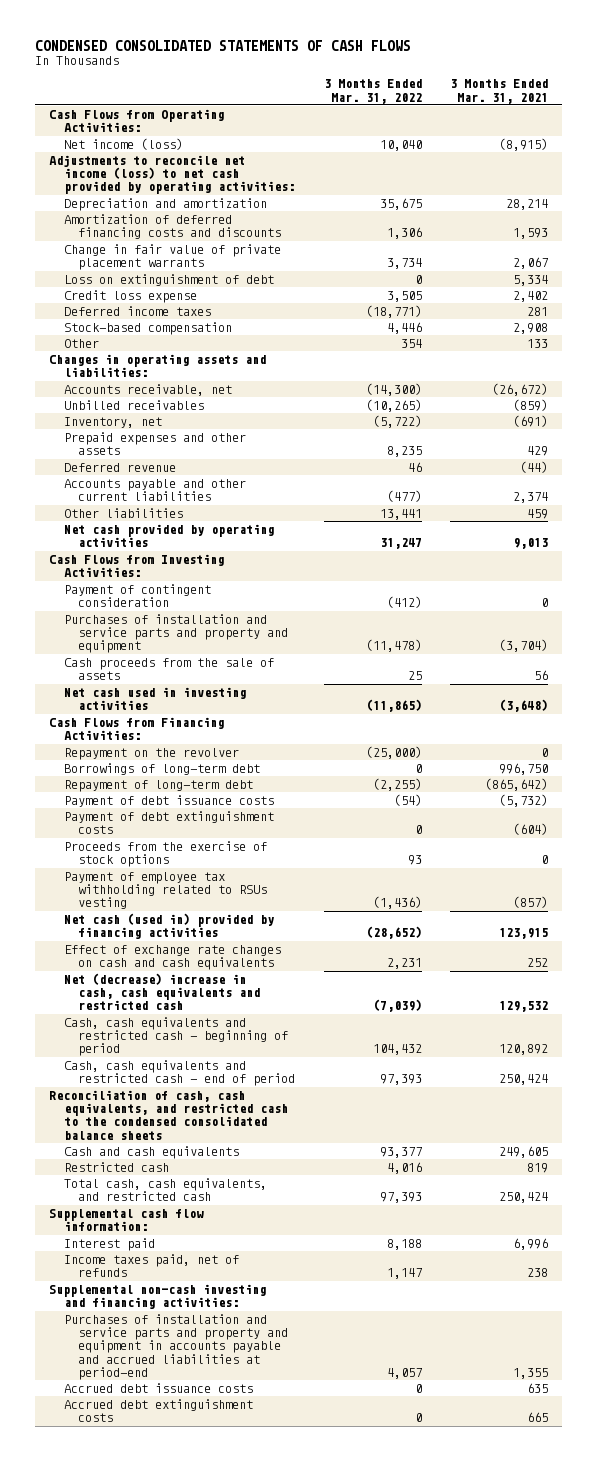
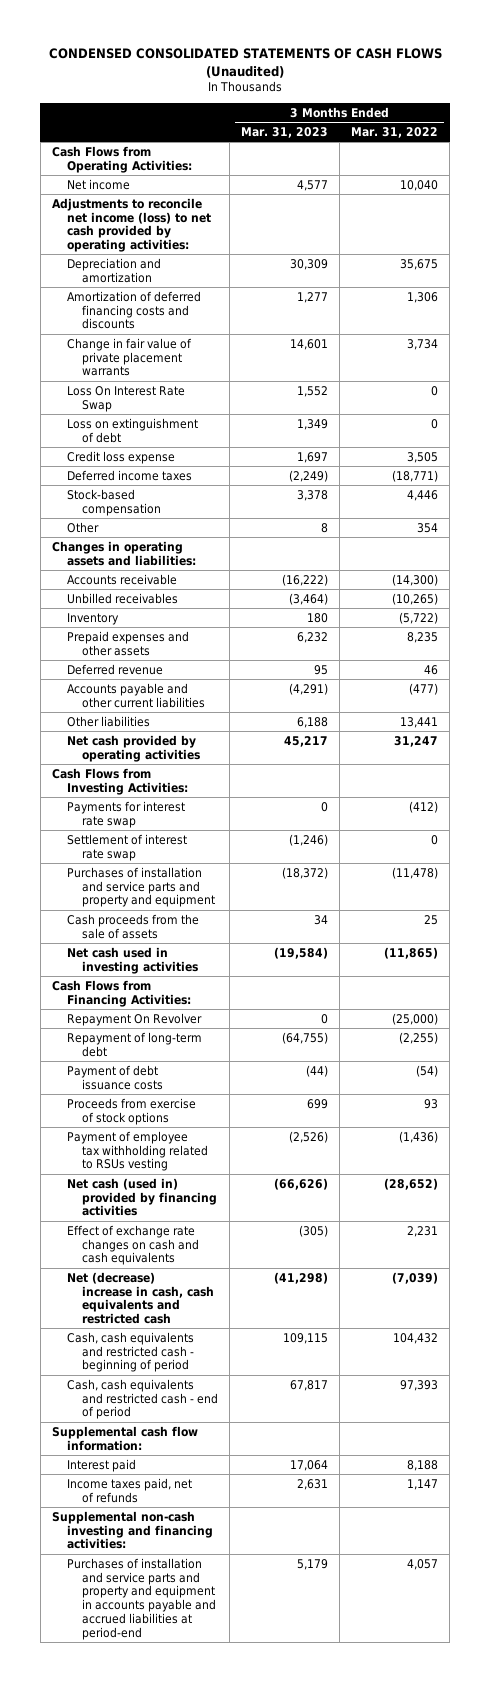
[35,40,412,52] CONDENSED CONSOLIDATED STATEMENTS OF CASH FLOWS -> [48,47,442,78] CONDENSED CONSOLIDATED STATEMENTS OF CASH FLOWS (Unaudited)
[449,79,548,104] 3 Months Ended Mar. 31, 2021 -> none
none -> [241,126,329,138] Mar. 31, 2023
[63,137,183,150] Net income (loss) -> [66,178,130,190] Net income
none -> [66,385,185,412] Loss On Interest Rate Swap
[63,383,232,396] Accounts receivable, net -> [66,573,177,585] Accounts receivable
[63,416,162,428] Inventory, net -> [66,612,119,625] Inventory
[63,583,211,608] Payment of contingent consideration -> [66,800,185,828] Payments for interest rate swap
none -> [66,833,187,861] Settlement of interest rate swap
[63,762,260,775] Borrowings of long-term debt -> none
[63,747,239,760] Repayment on the revolver -> [66,1012,202,1026] Repayment On Revolver
[63,810,274,835] Payment of debt extinguishment costs -> none
[63,840,267,868] Proceeds from the exercise of stock options -> [66,1097,196,1125] Proceeds from exercise of stock options
[49,1089,288,1140] Reconciliation of cash, cash equivalents, and restricted cash to the condensed consolidated balance sheets -> none
[63,1145,239,1159] Cash and cash equivalents -> none
[63,1161,169,1172] Restricted cash -> none
[63,1177,267,1202] Total cash, cash equivalents, and restricted cash -> none
[63,1382,253,1393] Accrued debt issuance costs -> none
[63,1398,253,1423] Accrued debt extinguishment costs -> none

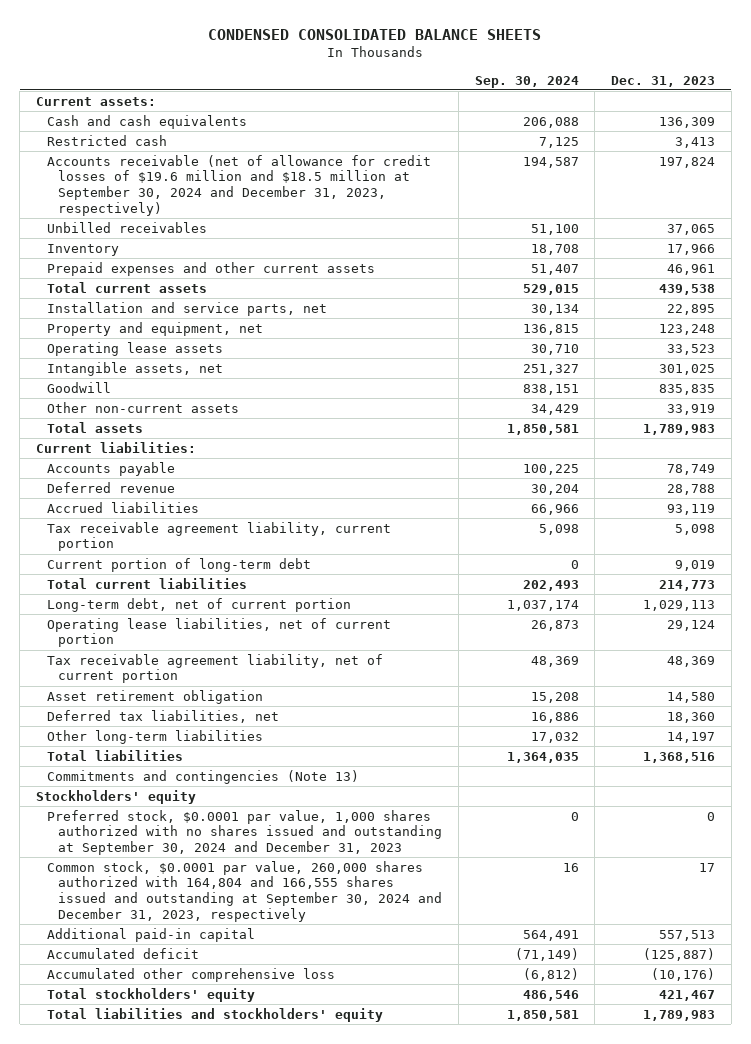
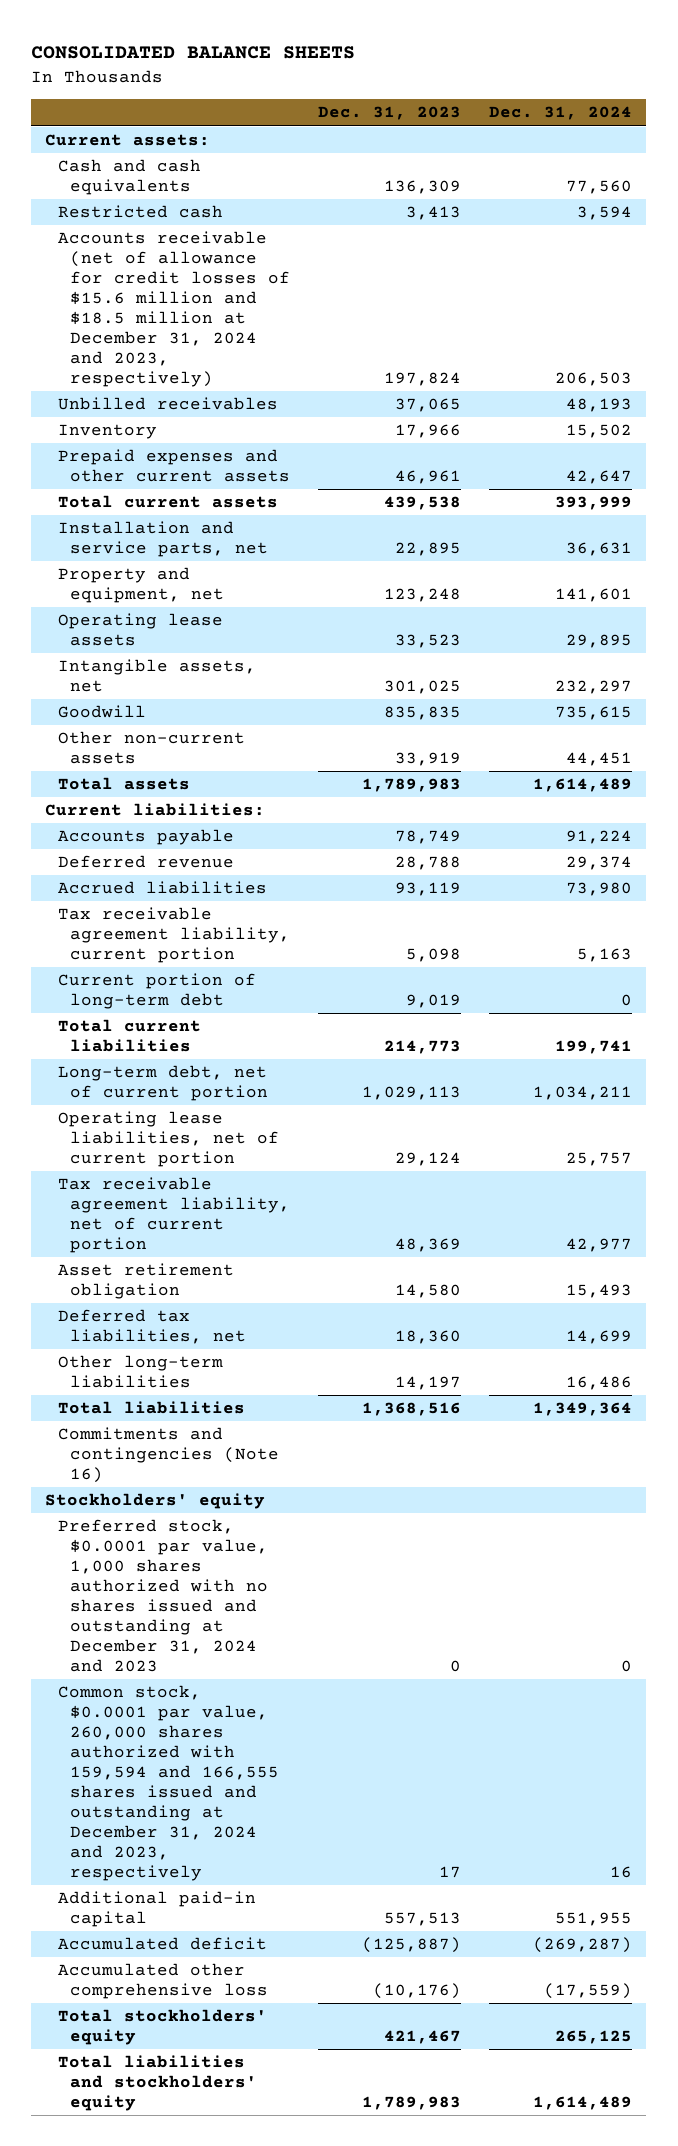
[208,28,542,40] CONDENSED CONSOLIDATED BALANCE SHEETS -> [31,46,356,60] CONSOLIDATED BALANCE SHEETS
[474,75,579,88] Sep. 30, 2024 -> none
none -> [489,106,633,121] Dec. 31, 2024
[46,154,431,216] Accounts receivable (net of allowance for credit losses of $19.6 million and $18.5 million at September 30, 2024 and December 31, 2023, respectively) -> [57,231,291,388] Accounts receivable (net of allowance for credit losses of $15.6 million and $18.5 million at December 31, 2024 and 2023, respectively)
[46,769,359,784] Commitments and contingencies (Note 13) -> [57,1427,280,1484] Commitments and contingencies (Note 16)
[46,809,443,856] Preferred stock, $0.0001 par value, 1,000 shares authorized with no shares issued and outstanding at September 30, 2024 and December 31, 2023 -> [57,1519,269,1673] Preferred stock, $0.0001 par value, 1,000 shares authorized with no shares issued and outstanding at December 31, 2024 and 2023
[46,860,443,922] Common stock, $0.0001 par value, 260,000 shares authorized with 164,804 and 166,555 shares issued and outstanding at September 30, 2024 and December 31, 2023, respectively -> [57,1685,280,1882] Common stock, $0.0001 par value, 260,000 shares authorized with 159,594 and 166,555 shares issued and outstanding at December 31, 2024 and 2023, respectively

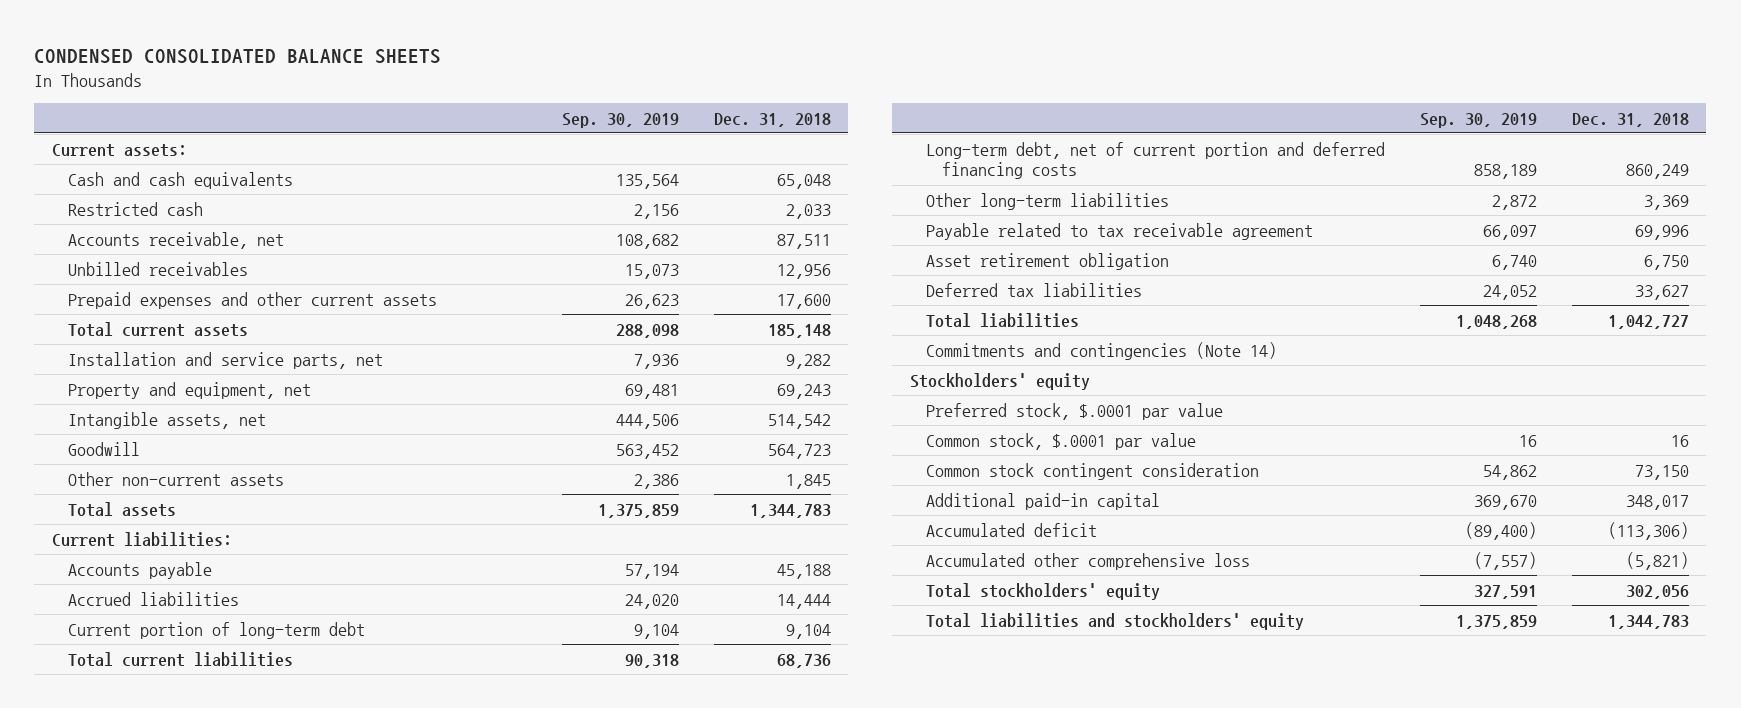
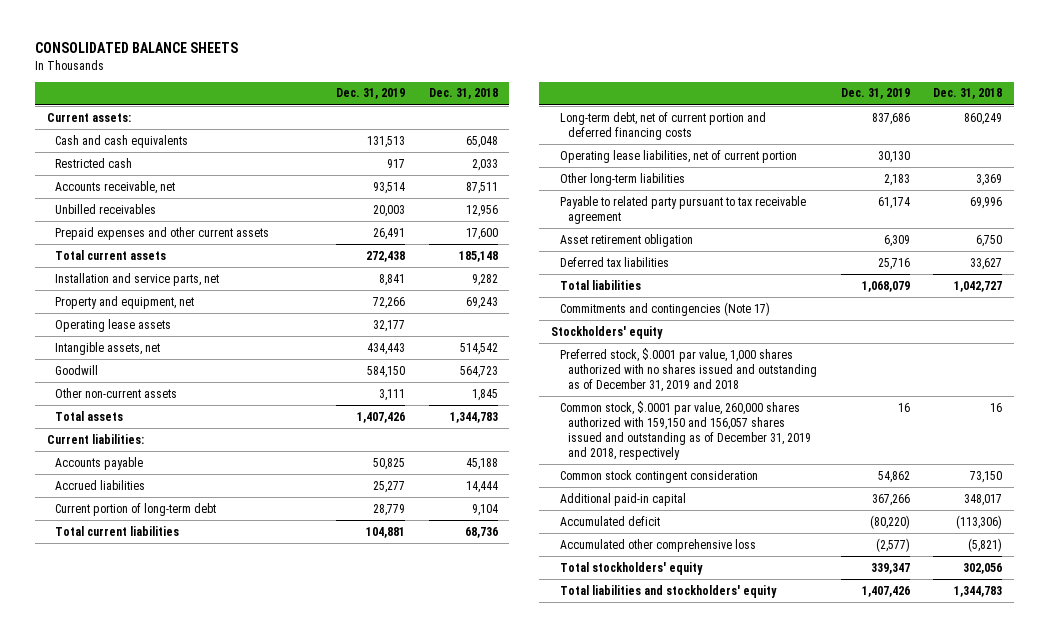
[34,48,442,64] CONDENSED CONSOLIDATED BALANCE SHEETS -> [34,42,238,54] CONSOLIDATED BALANCE SHEETS
[561,112,679,128] Sep. 30, 2019 -> none
none -> [336,88,406,100] Dec. 31, 2019
none -> [54,318,171,332] Operating lease assets
none -> [559,149,797,163] Operating lease liabilities, net of current portion
[925,222,1313,240] Payable related to tax receivable agreement -> [559,195,806,224] Payable to related party pursuant to tax receivable agreement
[925,341,1277,360] Commitments and contingencies (Note 14) -> [559,301,770,316] Commitments and contingencies (Note 17)
[925,402,1223,420] Preferred stock, $.0001 par value -> [559,347,818,392] Preferred stock, $.0001 par value, 1,000 shares authorized with no shares issued and outstanding as of December 31, 2019 and 2018
[925,432,1196,450] Common stock, $.0001 par value -> [559,400,812,460] Common stock, $.0001 par value, 260,000 shares authorized with 159,150 and 156,057 shares issued and outstanding as of December 31, 2019 and 2018, respectively

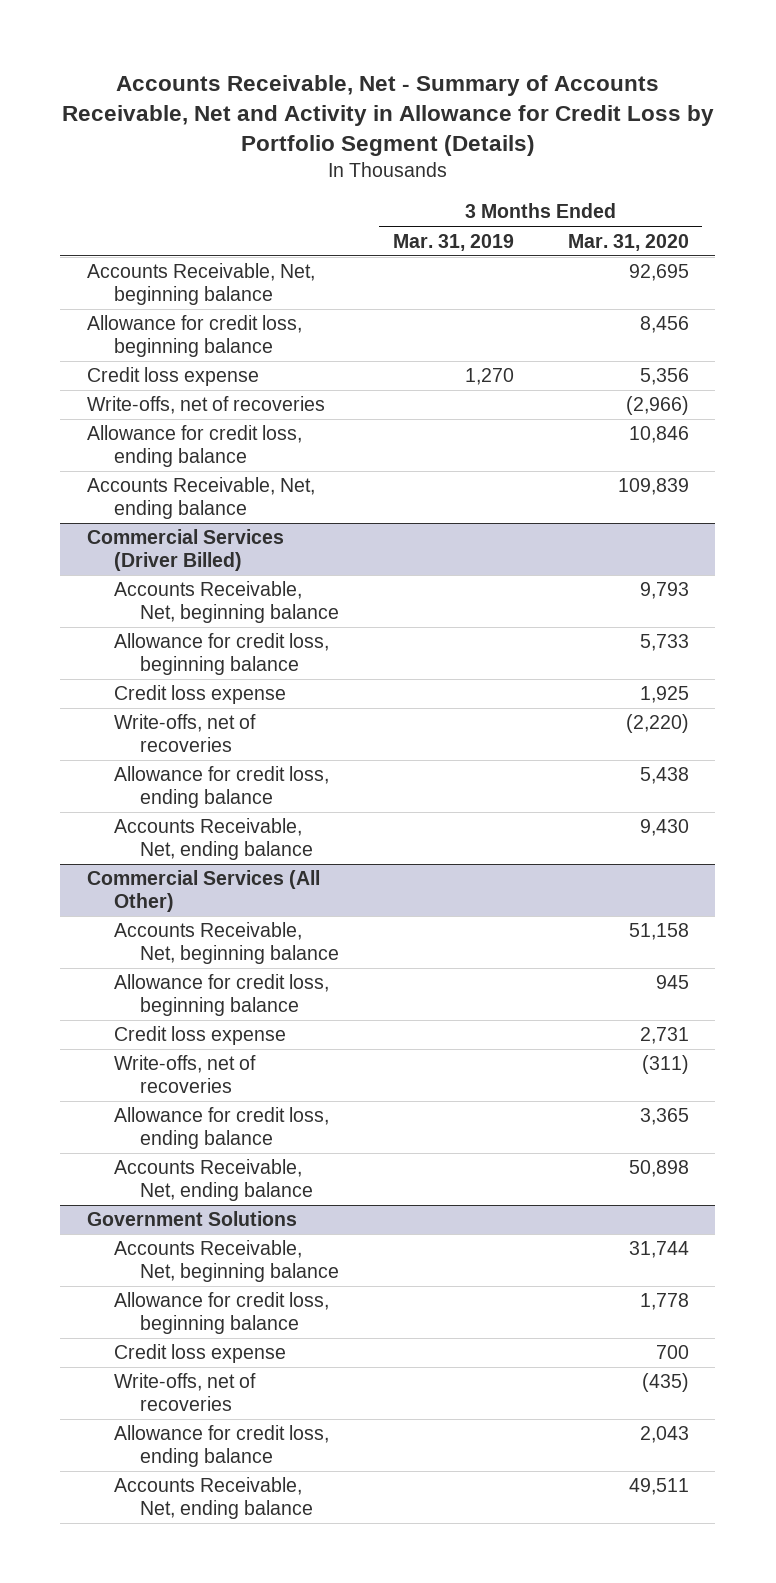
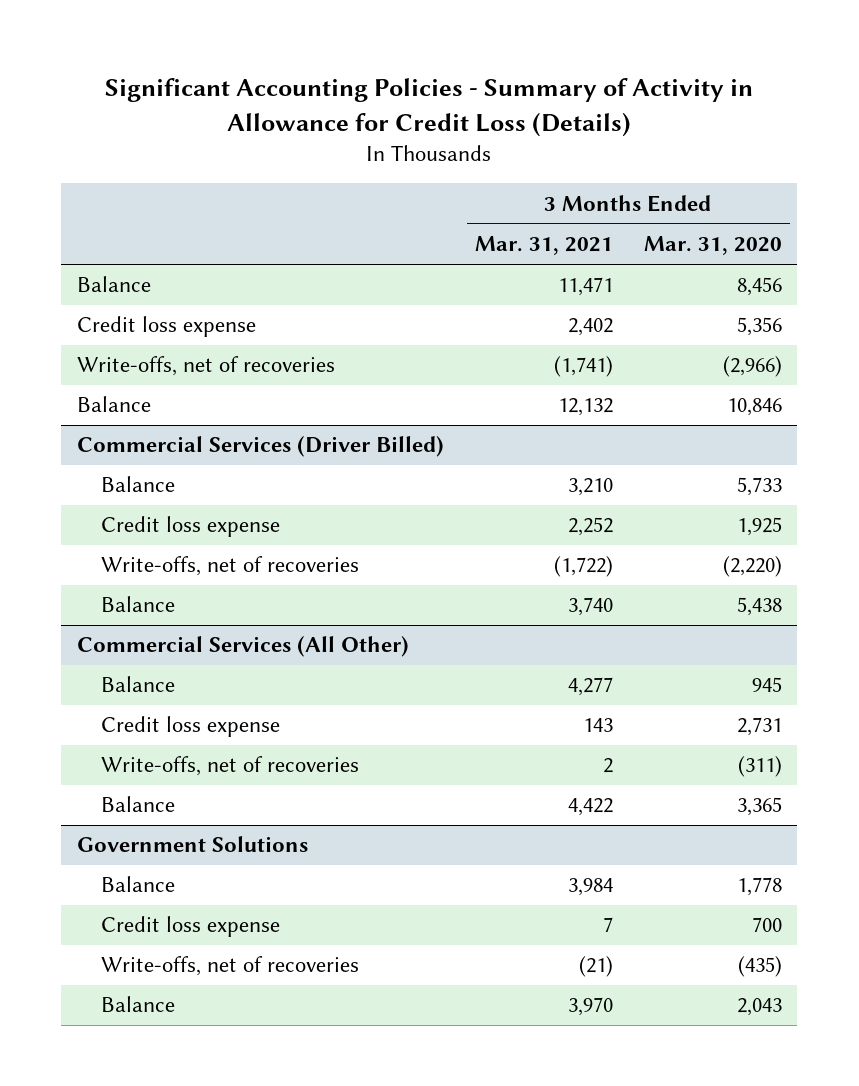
[61,74,714,157] Accounts Receivable, Net - Summary of Accounts Receivable, Net and Activity in Allowance for Credit Loss by Portfolio Segment (Details) -> [105,77,754,137] Significant Accounting Policies - Summary of Activity in Allowance for Credit Loss (Details)
[392,233,514,251] Mar. 31, 2019 -> none
none -> [474,236,613,256] Mar. 31, 2021
[87,263,316,306] Accounts Receivable, Net, beginning balance -> none
[87,315,303,358] Allowance for credit loss, beginning balance -> [76,276,151,293] Balance
[87,477,316,520] Accounts Receivable, Net, ending balance -> none
[87,425,303,468] Allowance for credit loss, ending balance -> [76,396,151,413] Balance
[113,581,339,624] Accounts Receivable, Net, beginning balance -> none
[113,633,329,676] Allowance for credit loss, beginning balance -> [101,476,176,493] Balance
[113,818,313,861] Accounts Receivable, Net, ending balance -> none
[113,766,329,809] Allowance for credit loss, ending balance -> [101,596,176,613] Balance
[113,922,339,965] Accounts Receivable, Net, beginning balance -> none
[113,974,329,1017] Allowance for credit loss, beginning balance -> [101,676,176,693] Balance
[113,1159,313,1202] Accounts Receivable, Net, ending balance -> none
[113,1107,329,1150] Allowance for credit loss, ending balance -> [101,796,176,813] Balance
[113,1240,339,1283] Accounts Receivable, Net, beginning balance -> none
[113,1292,329,1335] Allowance for credit loss, beginning balance -> [101,876,176,893] Balance
[113,1477,313,1520] Accounts Receivable, Net, ending balance -> none
[113,1425,329,1468] Allowance for credit loss, ending balance -> [101,996,176,1013] Balance

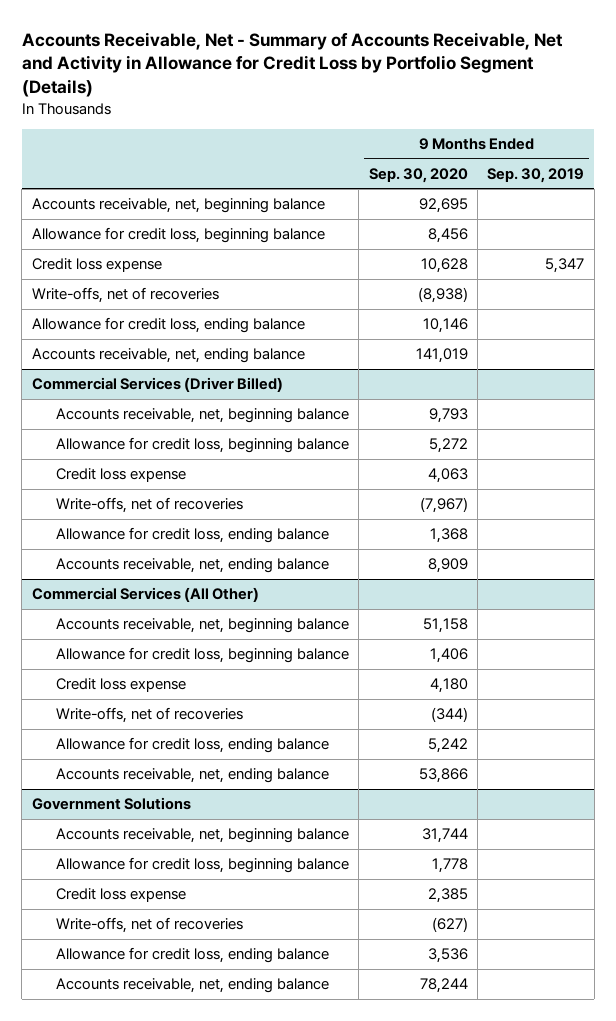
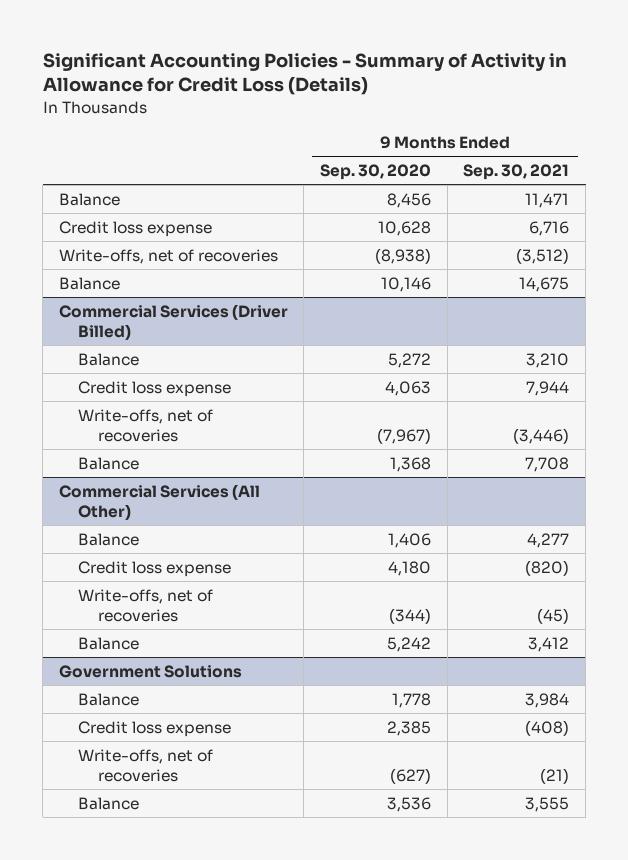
[21,31,563,97] Accounts Receivable, Net - Summary of Accounts Receivable, Net and Activity in Allowance for Credit Loss by Portfolio Segment (Details) -> [42,52,567,96] Significant Accounting Policies - Summary of Activity in Allowance for Credit Loss (Details)
[487,167,585,183] Sep. 30, 2019 -> none
none -> [463,164,570,181] Sep. 30, 2021
[31,198,325,214] Accounts receivable, net, beginning balance -> none
[31,227,325,244] Allowance for credit loss, beginning balance -> [58,192,120,206] Balance
[31,348,305,364] Accounts receivable, net, ending balance -> none
[31,317,305,334] Allowance for credit loss, ending balance -> [58,276,120,290] Balance
[56,408,350,424] Accounts receivable, net, beginning balance -> none
[56,437,350,454] Allowance for credit loss, beginning balance -> [78,352,140,366] Balance
[56,558,330,574] Accounts receivable, net, ending balance -> none
[56,527,330,544] Allowance for credit loss, ending balance -> [78,456,140,470] Balance
[56,618,350,634] Accounts receivable, net, beginning balance -> none
[56,647,350,664] Allowance for credit loss, beginning balance -> [78,532,140,546] Balance
[56,768,330,784] Accounts receivable, net, ending balance -> none
[56,737,330,754] Allowance for credit loss, ending balance -> [78,636,140,650] Balance
[56,828,350,844] Accounts receivable, net, beginning balance -> none
[56,857,350,874] Allowance for credit loss, beginning balance -> [78,692,140,706] Balance
[56,978,330,994] Accounts receivable, net, ending balance -> none
[56,947,330,964] Allowance for credit loss, ending balance -> [78,796,140,810] Balance

